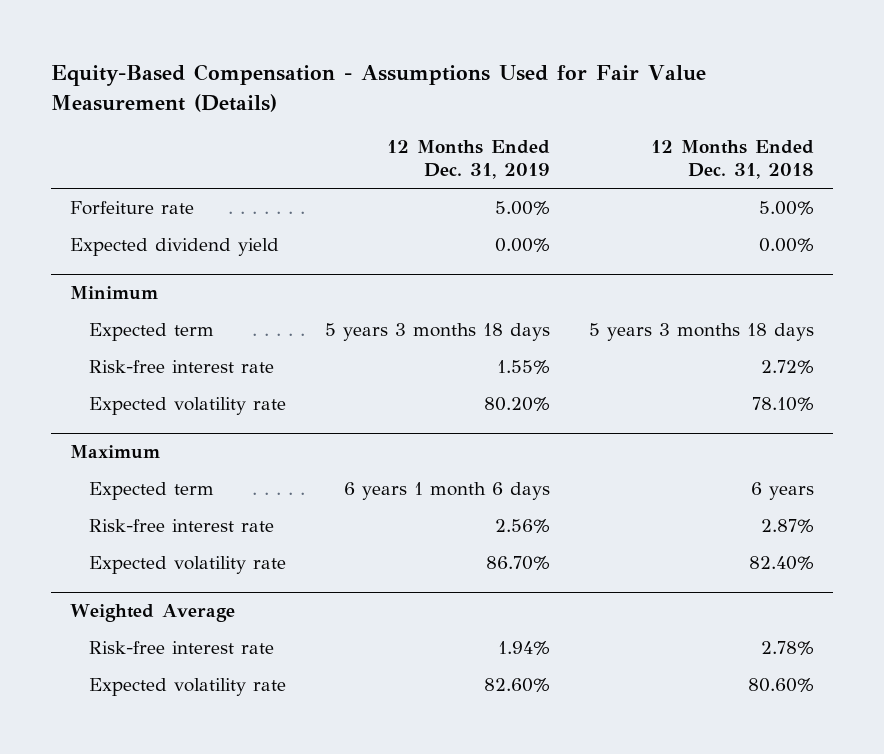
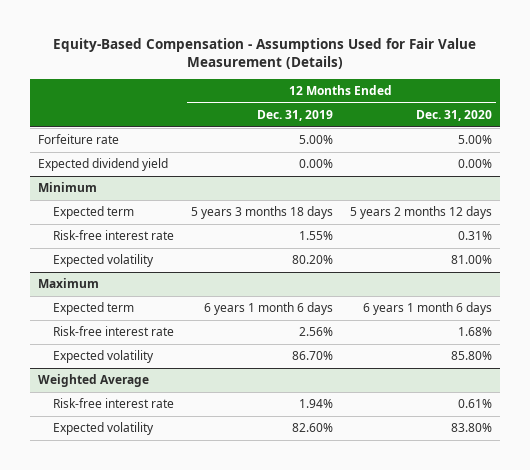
[650,140,814,180] 12 Months Ended Dec. 31, 2018 -> none
none -> [415,109,492,121] Dec. 31, 2020
[89,396,287,415] Expected volatility rate -> [53,254,155,268] Expected volatility
[89,555,287,574] Expected volatility rate -> [53,350,155,364] Expected volatility
[89,677,287,696] Expected volatility rate -> [53,422,155,436] Expected volatility

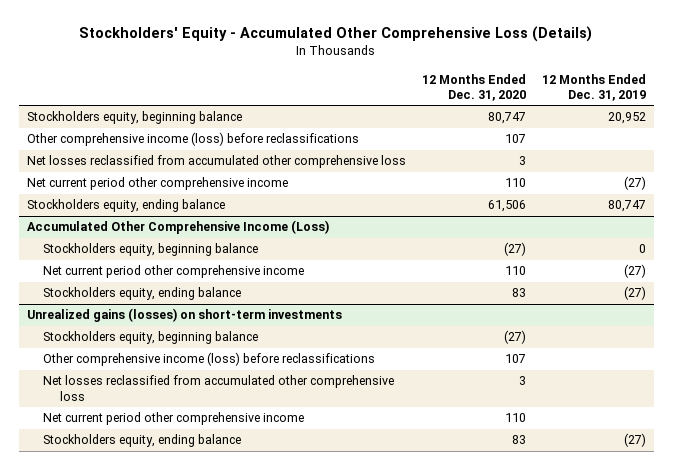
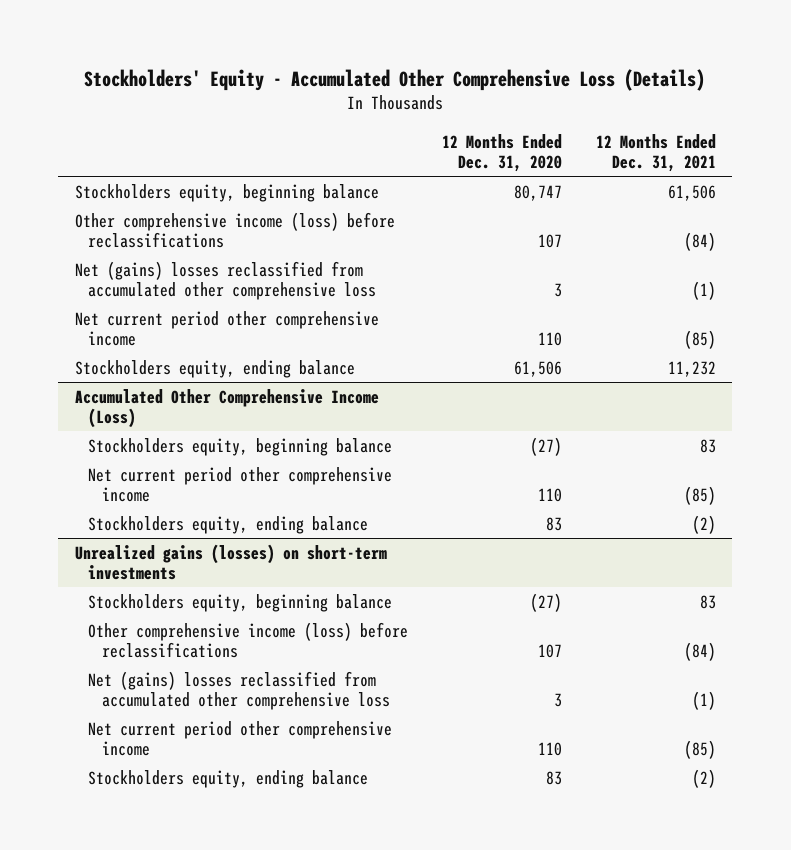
[542,73,647,101] 12 Months Ended Dec. 31, 2019 -> none
none -> [595,133,716,173] 12 Months Ended Dec. 31, 2021
[26,155,406,169] Net losses reclassified from accumulated other comprehensive loss -> [75,260,377,301] Net (gains) losses reclassified from accumulated other comprehensive loss
[43,375,395,401] Net losses reclassified from accumulated other comprehensive loss -> [88,670,390,711] Net (gains) losses reclassified from accumulated other comprehensive loss

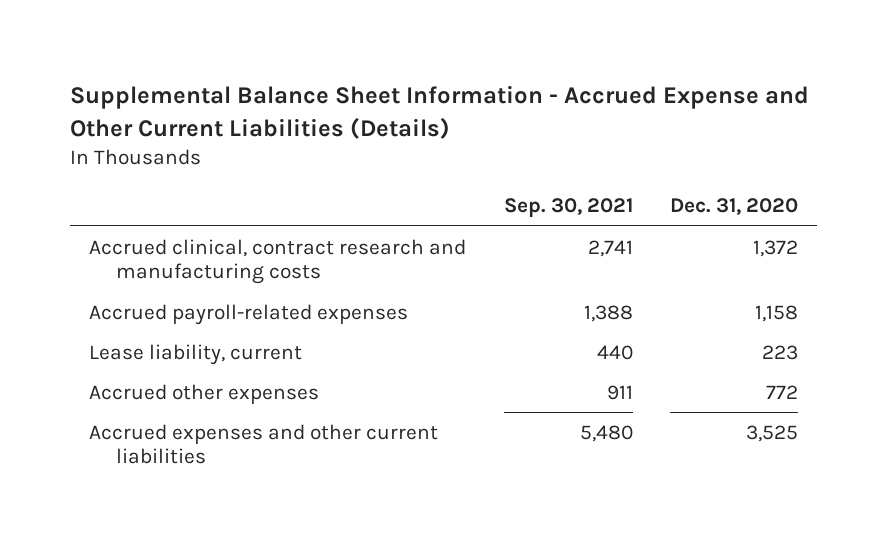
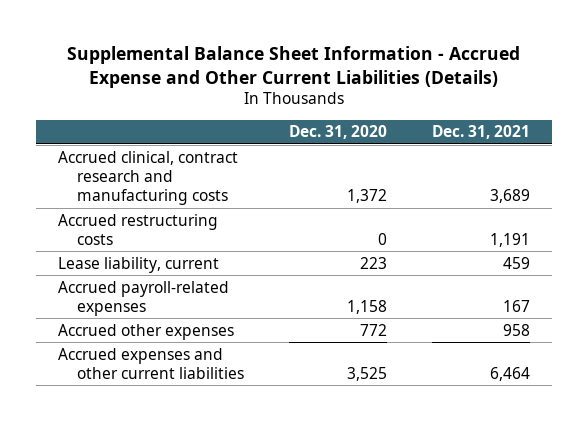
[503,198,633,218] Sep. 30, 2021 -> none
none -> [431,125,530,140] Dec. 31, 2021
none -> [58,213,219,245] Accrued restructuring costs
[89,303,409,325] Accrued payroll-related expenses -> [58,280,230,316] Accrued payroll-related expenses

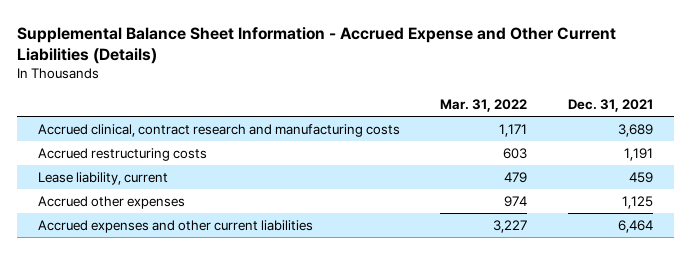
[288,125,387,140] Dec. 31, 2020 -> none
none -> [440,99,528,113] Mar. 31, 2022
[58,280,230,316] Accrued payroll-related expenses -> none
[502,323,530,336] 958 -> [622,195,654,209] 1,125

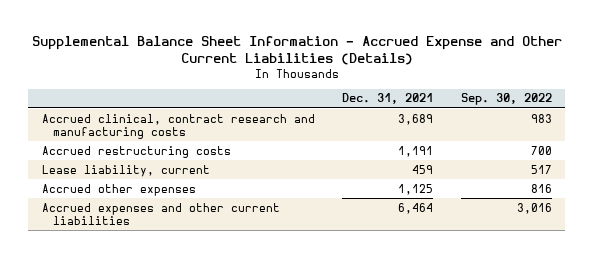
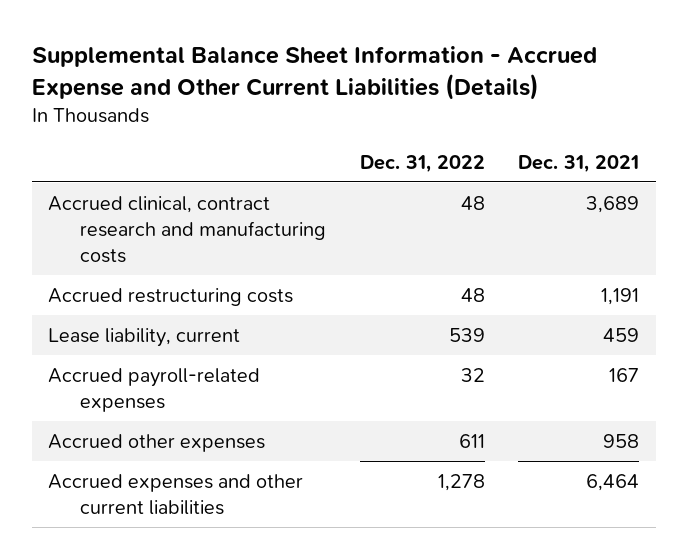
[460,93,552,106] Sep. 30, 2022 -> none
none -> [359,154,485,173] Dec. 31, 2022
none -> [48,367,261,412] Accrued payroll-related expenses
[398,183,434,195] 1,125 -> [602,433,639,448] 958

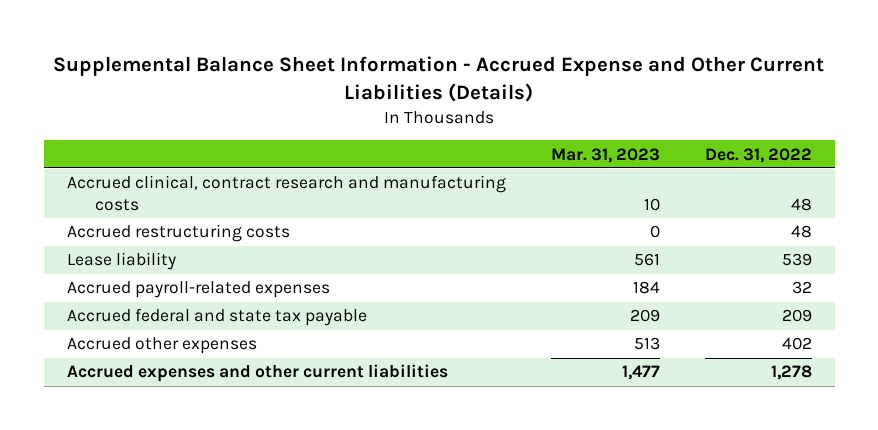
[517,154,639,173] Dec. 31, 2021 -> none
none -> [550,147,660,163] Mar. 31, 2023
[48,327,241,347] Lease liability, current -> [66,252,176,271] Lease liability
none -> [66,308,367,327] Accrued federal and state tax payable
[458,433,485,448] 611 -> [781,337,812,351] 402

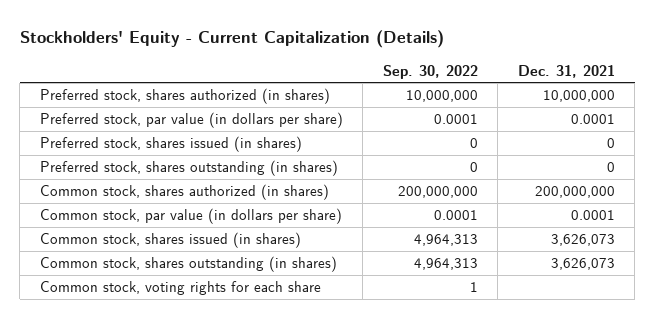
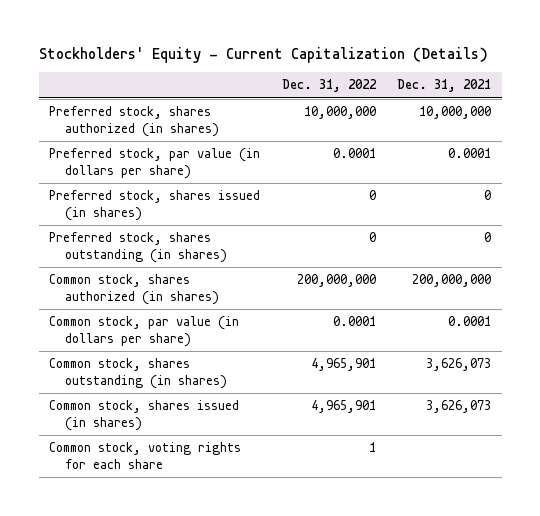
[382,64,478,79] Sep. 30, 2022 -> none
none -> [281,79,377,93] Dec. 31, 2022
[39,232,301,249] Common stock, shares issued (in shares) -> [49,400,240,431] Common stock, shares issued (in shares)

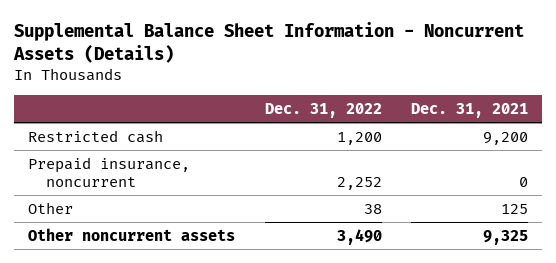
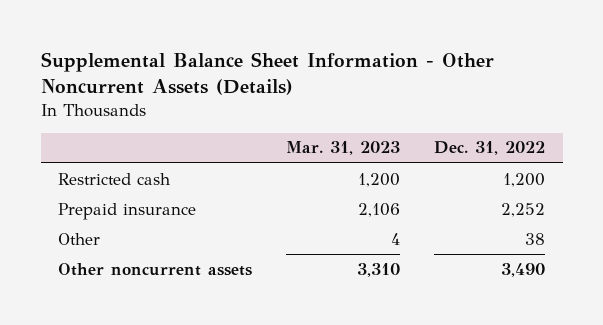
[12,22,524,64] Supplemental Balance Sheet Information - Noncurrent Assets (Details) -> [40,51,494,96] Supplemental Balance Sheet Information - Other Noncurrent Assets (Details)
[410,103,528,119] Dec. 31, 2021 -> none
none -> [286,141,401,156] Mar. 31, 2023
[28,156,191,187] Prepaid insurance, noncurrent -> [57,202,196,220] Prepaid insurance

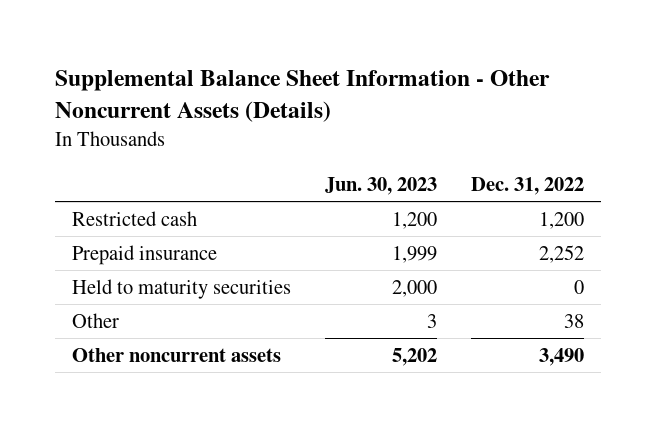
[286,141,401,156] Mar. 31, 2023 -> none
none -> [324,176,437,195] Jun. 30, 2023
none -> [71,278,291,299] Held to maturity securities

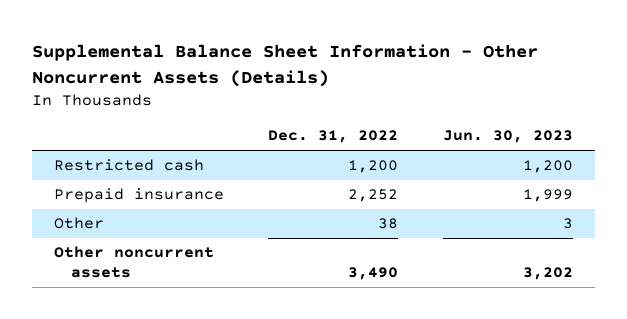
[71,278,291,299] Held to maturity securities -> none
[391,347,437,366] 5,202 -> [522,266,573,280] 3,202

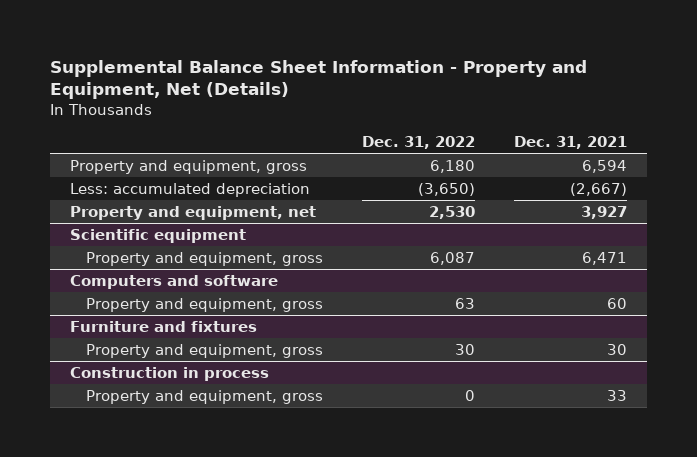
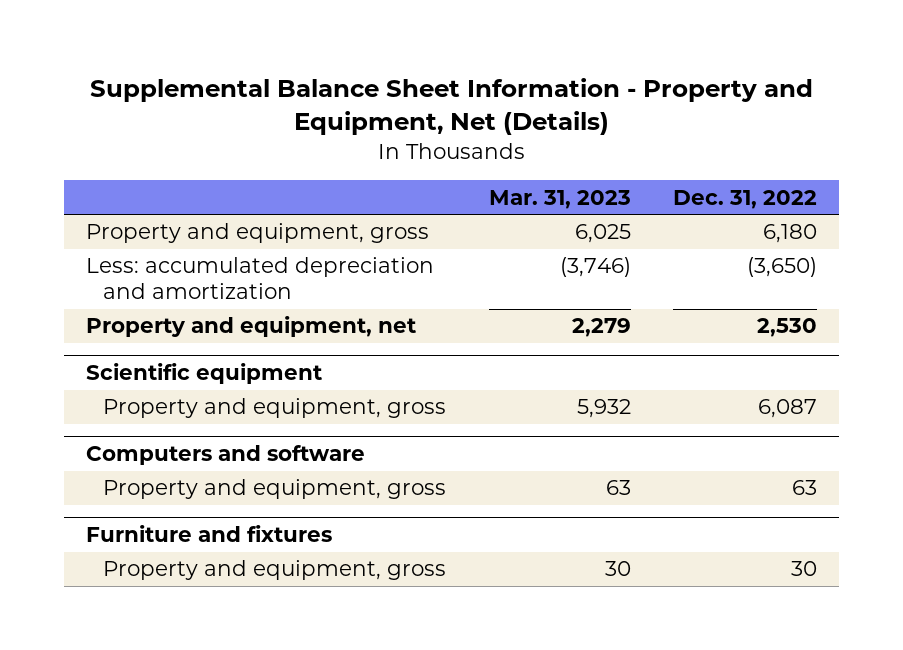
[514,135,628,149] Dec. 31, 2021 -> none
none -> [488,189,631,209] Mar. 31, 2023
[69,182,310,197] Less: accumulated depreciation -> [85,257,434,300] Less: accumulated depreciation and amortization
[69,366,269,381] Construction in process -> none
[85,389,323,404] Property and equipment, gross -> none

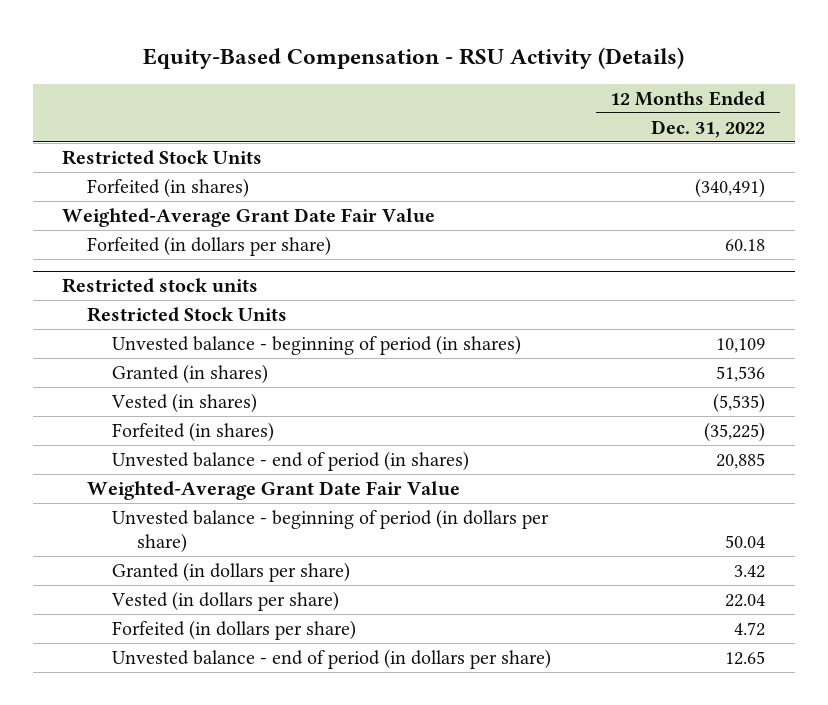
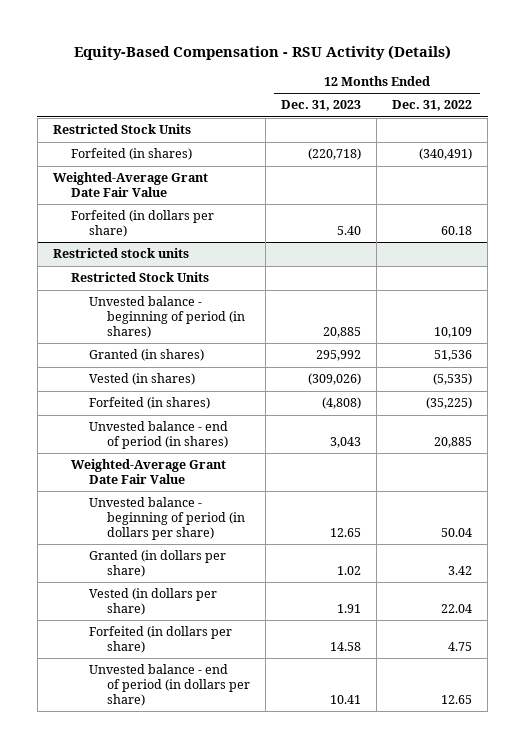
none -> [281,100,362,112] Dec. 31, 2023
[734,622,766,637] 4.72 -> [448,642,473,652] 4.75

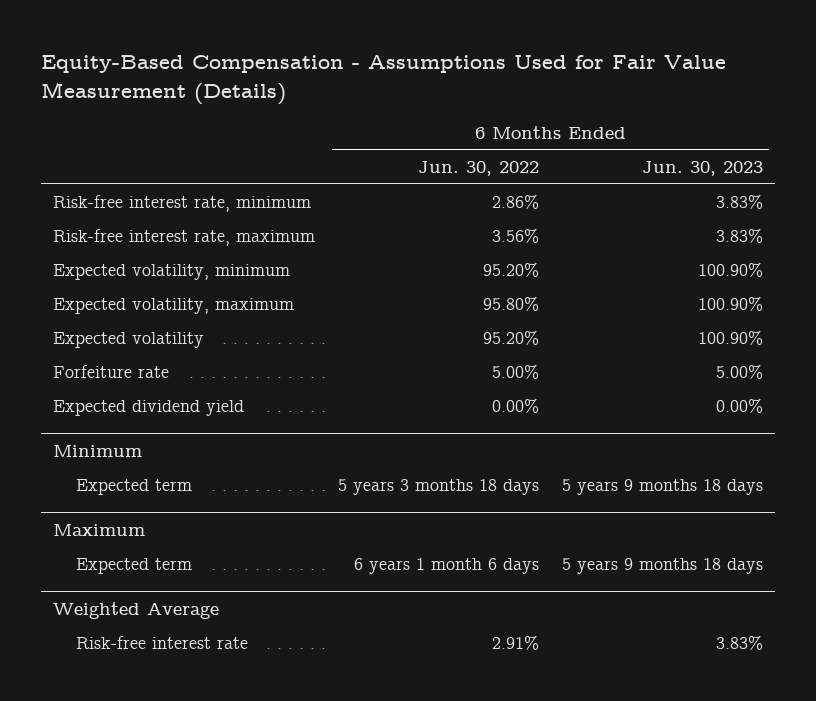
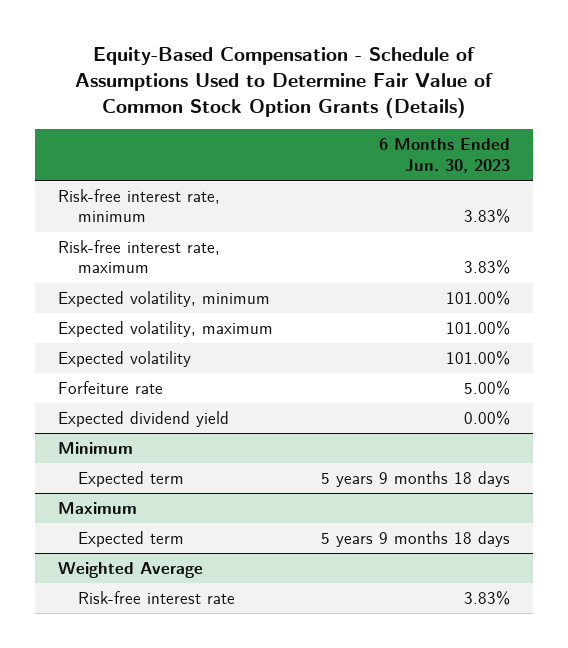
[41,55,727,105] Equity-Based Compensation - Assumptions Used for Fair Value Measurement (Details) -> [74,46,493,118] Equity-Based Compensation - Schedule of Assumptions Used to Determine Fair Value of Common Stock Option Grants (Details)
[417,161,539,177] Jun. 30, 2022 -> none
[698,262,764,278] 100.90% -> [445,290,510,305] 101.00%
[698,296,764,312] 100.90% -> [445,320,510,335] 101.00%
[698,330,764,346] 100.90% -> [445,350,510,365] 101.00%

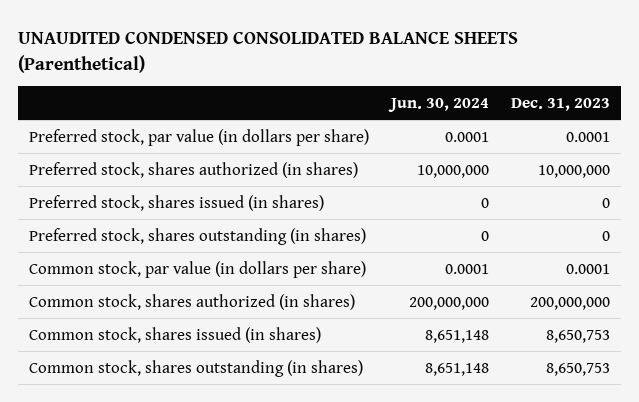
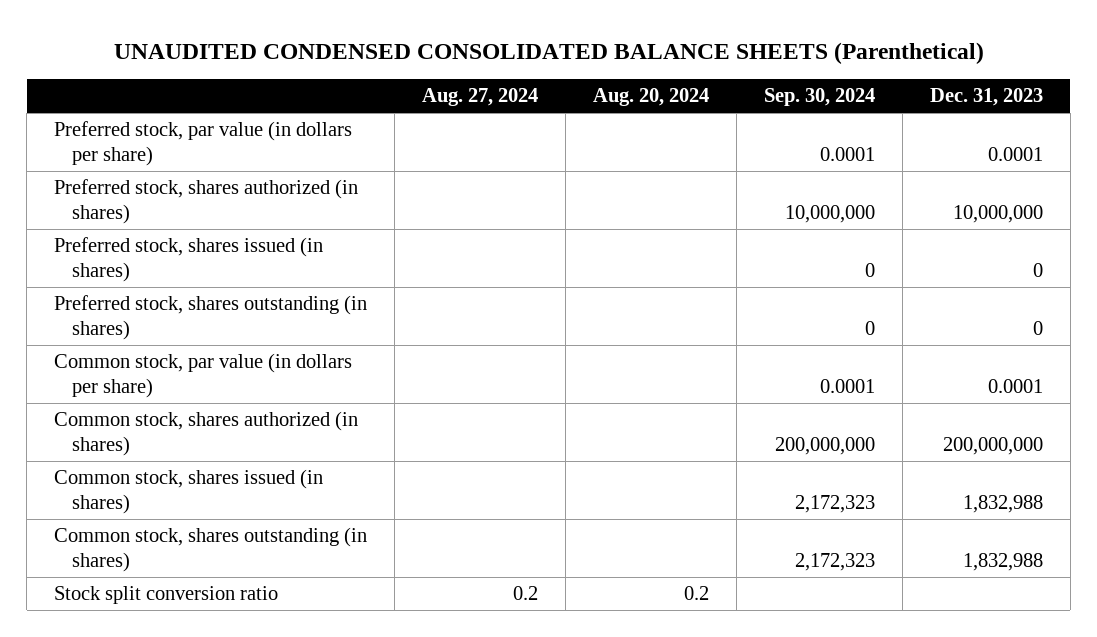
[388,98,490,113] Jun. 30, 2024 -> none
none -> [422,88,539,107] Aug. 27, 2024
none -> [593,88,710,107] Aug. 20, 2024
none -> [764,88,876,107] Sep. 30, 2024
[546,329,611,343] 8,650,753 -> [962,495,1043,514] 1,832,988
[546,362,611,376] 8,650,753 -> [962,553,1043,572] 1,832,988
none -> [54,586,279,605] Stock split conversion ratio

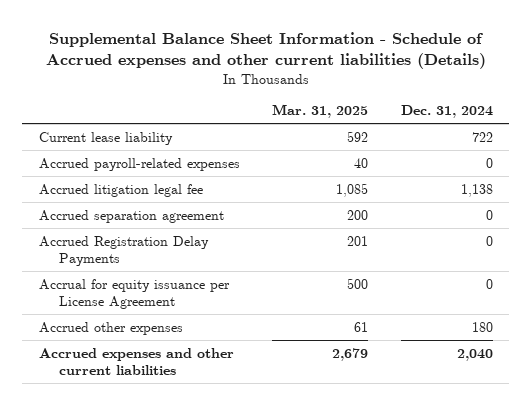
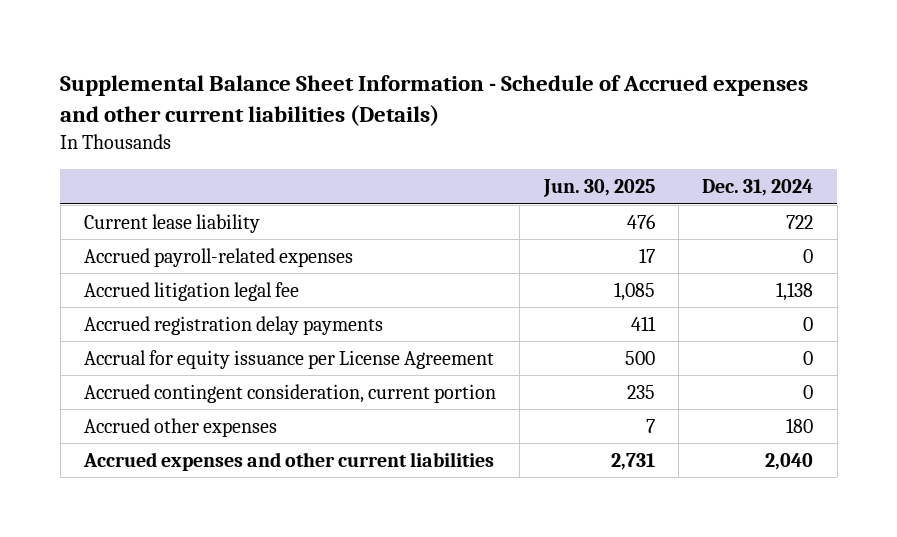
[272,103,369,118] Mar. 31, 2025 -> none
none -> [542,179,655,198] Jun. 30, 2025
[38,209,224,223] Accrued separation agreement -> none
[38,235,209,266] Accrued Registration Delay Payments -> [83,315,383,335] Accrued registration delay payments
none -> [83,383,496,403] Accrued contingent consideration, current portion

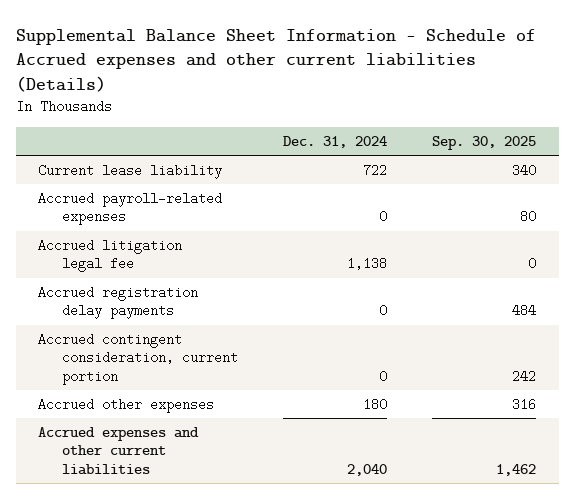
[542,179,655,198] Jun. 30, 2025 -> none
none -> [432,136,537,151] Sep. 30, 2025
[83,349,494,369] Accrual for equity issuance per License Agreement -> none

